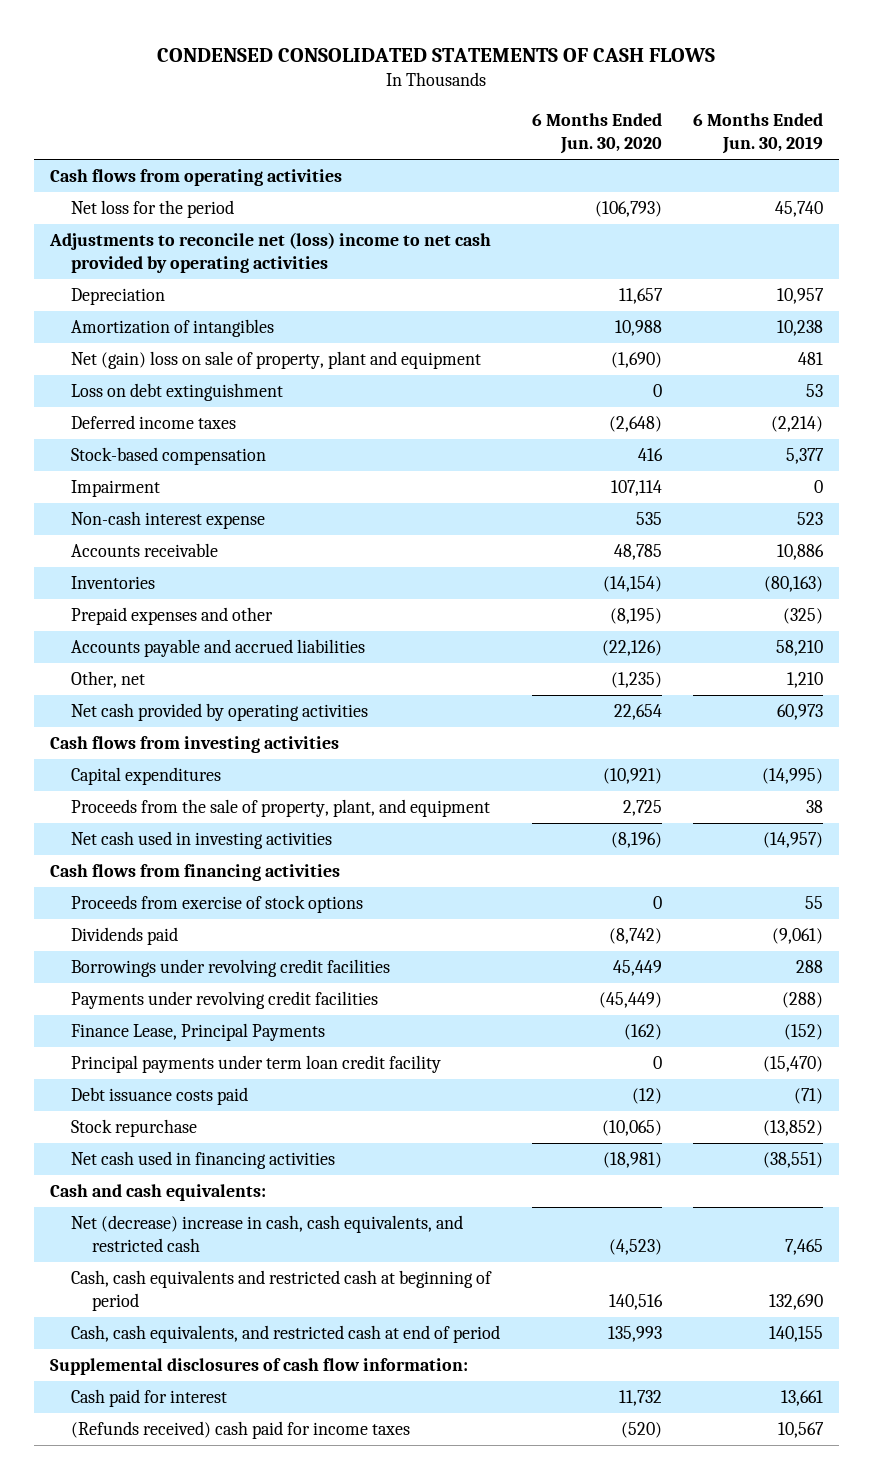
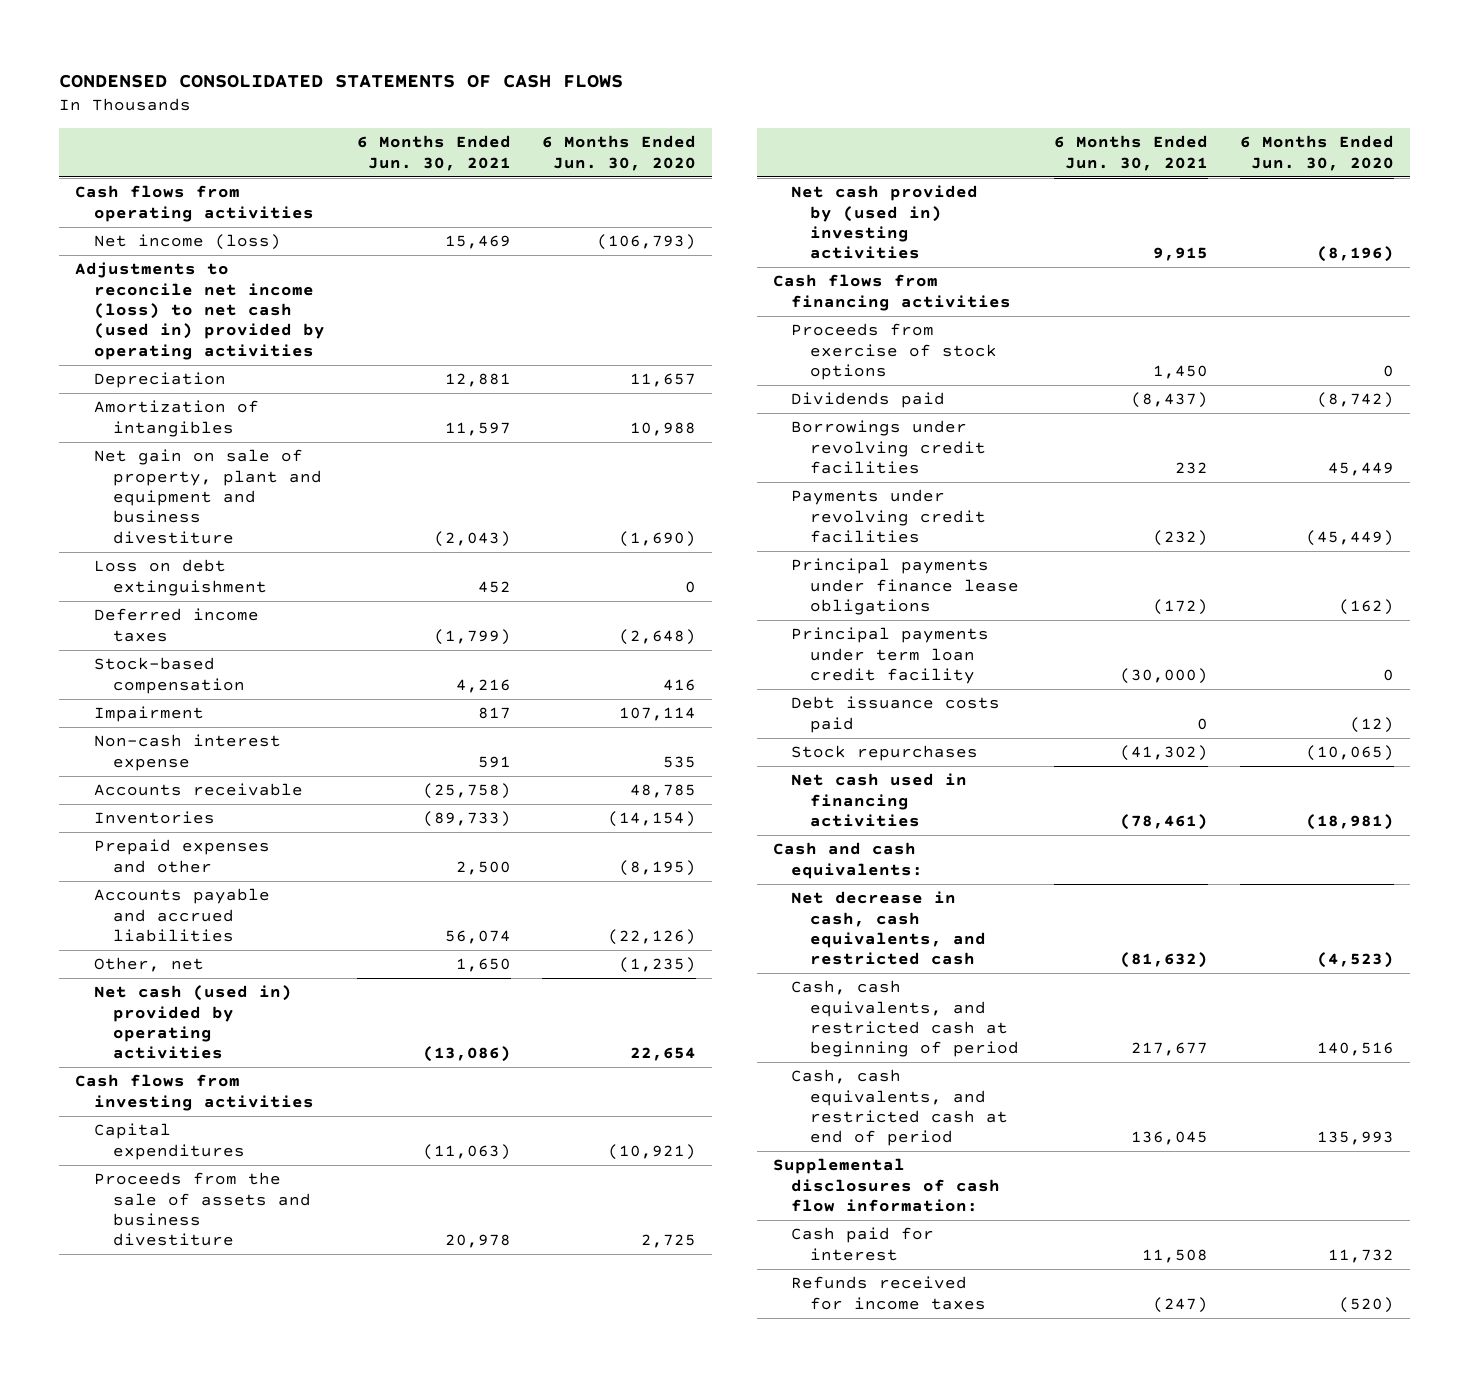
[693,113,824,155] 6 Months Ended Jun. 30, 2019 -> none
none -> [356,135,511,171] 6 Months Ended Jun. 30, 2021
[71,200,235,219] Net loss for the period -> [93,234,281,251] Net income (loss)
[48,232,491,274] Adjustments to reconcile net (loss) income to net cash provided by operating activities -> [74,262,325,360] Adjustments to reconcile net income (loss) to net cash (used in) provided by operating activities
[71,351,482,370] Net (gain) loss on sale of property, plant and equipment -> [93,449,322,544] Net gain on sale of property, plant and equipment and business divestiture
[71,703,369,722] Net cash provided by operating activities -> [93,985,292,1060] Net cash (used in) provided by operating activities
[71,799,491,818] Proceeds from the sale of property, plant, and equipment -> [93,1172,311,1247] Proceeds from the sale of assets and business divestiture
[71,831,333,850] Net cash used in investing activities -> [791,185,979,260] Net cash provided by (used in) investing activities
[71,1023,326,1042] Finance Lease, Principal Payments -> [791,558,1020,616] Principal payments under finance lease obligations
[71,1119,198,1138] Stock repurchase -> [791,745,979,762] Stock repurchases
[71,1215,464,1253] Net (decrease) increase in cash, cash equivalents, and restricted cash -> [791,891,987,966] Net decrease in cash, cash equivalents, and restricted cash
[71,1270,493,1312] Cash, cash equivalents and restricted cash at beginning of period -> [791,980,1020,1058] Cash, cash equivalents, and restricted cash at beginning of period
[71,1421,411,1440] (Refunds received) cash paid for income taxes -> [791,1276,987,1310] Refunds received for income taxes

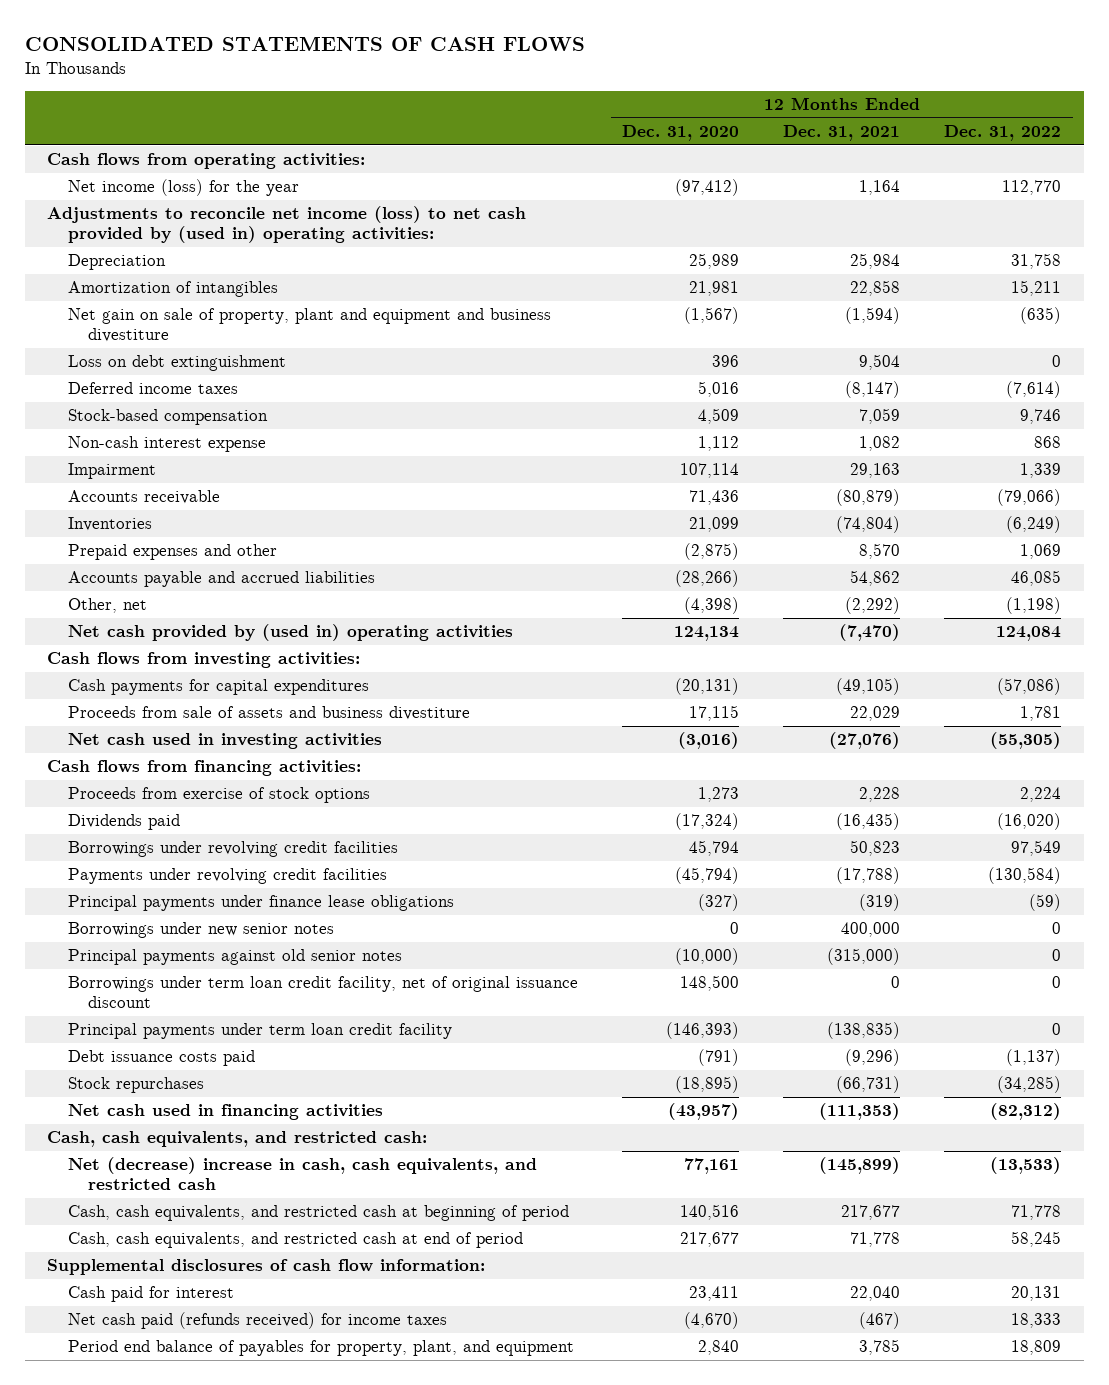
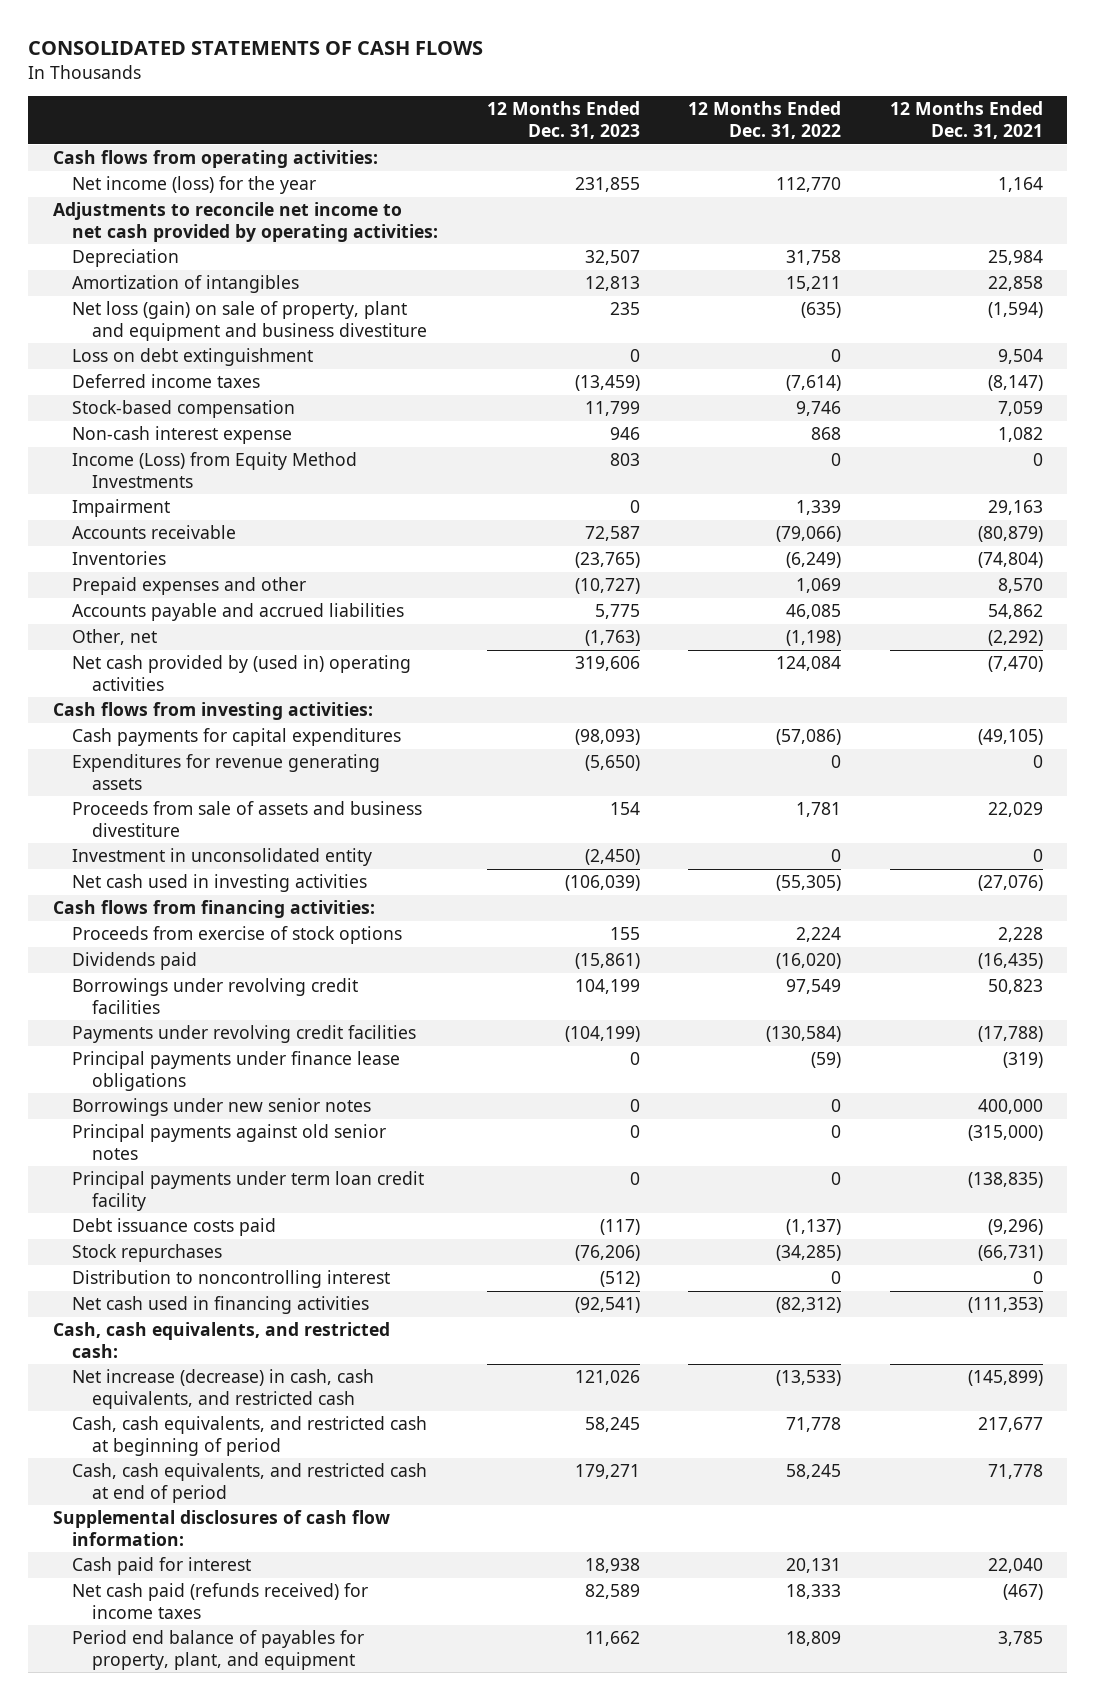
[621,124,739,141] Dec. 31, 2020 -> none
none -> [486,101,640,140] 12 Months Ended Dec. 31, 2023
[47,206,527,244] Adjustments to reconcile net income (loss) to net cash provided by (used in) operating activities: -> [52,202,439,242] Adjustments to reconcile net income to net cash provided by operating activities:
[67,308,551,343] Net gain on sale of property, plant and equipment and business divestiture -> [72,301,427,341] Net loss (gain) on sale of property, plant and equipment and business divestiture
none -> [72,452,358,488] Income (Loss) from Equity Method Investments
none -> [72,754,381,790] Expenditures for revenue generating assets
none -> [72,848,373,867] Investment in unconsolidated entity
[67,976,578,1009] Borrowings under term loan credit facility, net of original issuance discount -> none
none -> [72,1270,391,1289] Distribution to noncontrolling interest
[67,1157,537,1191] Net (decrease) increase in cash, cash equivalents, and restricted cash -> [72,1369,375,1409] Net increase (decrease) in cash, cash equivalents, and restricted cash

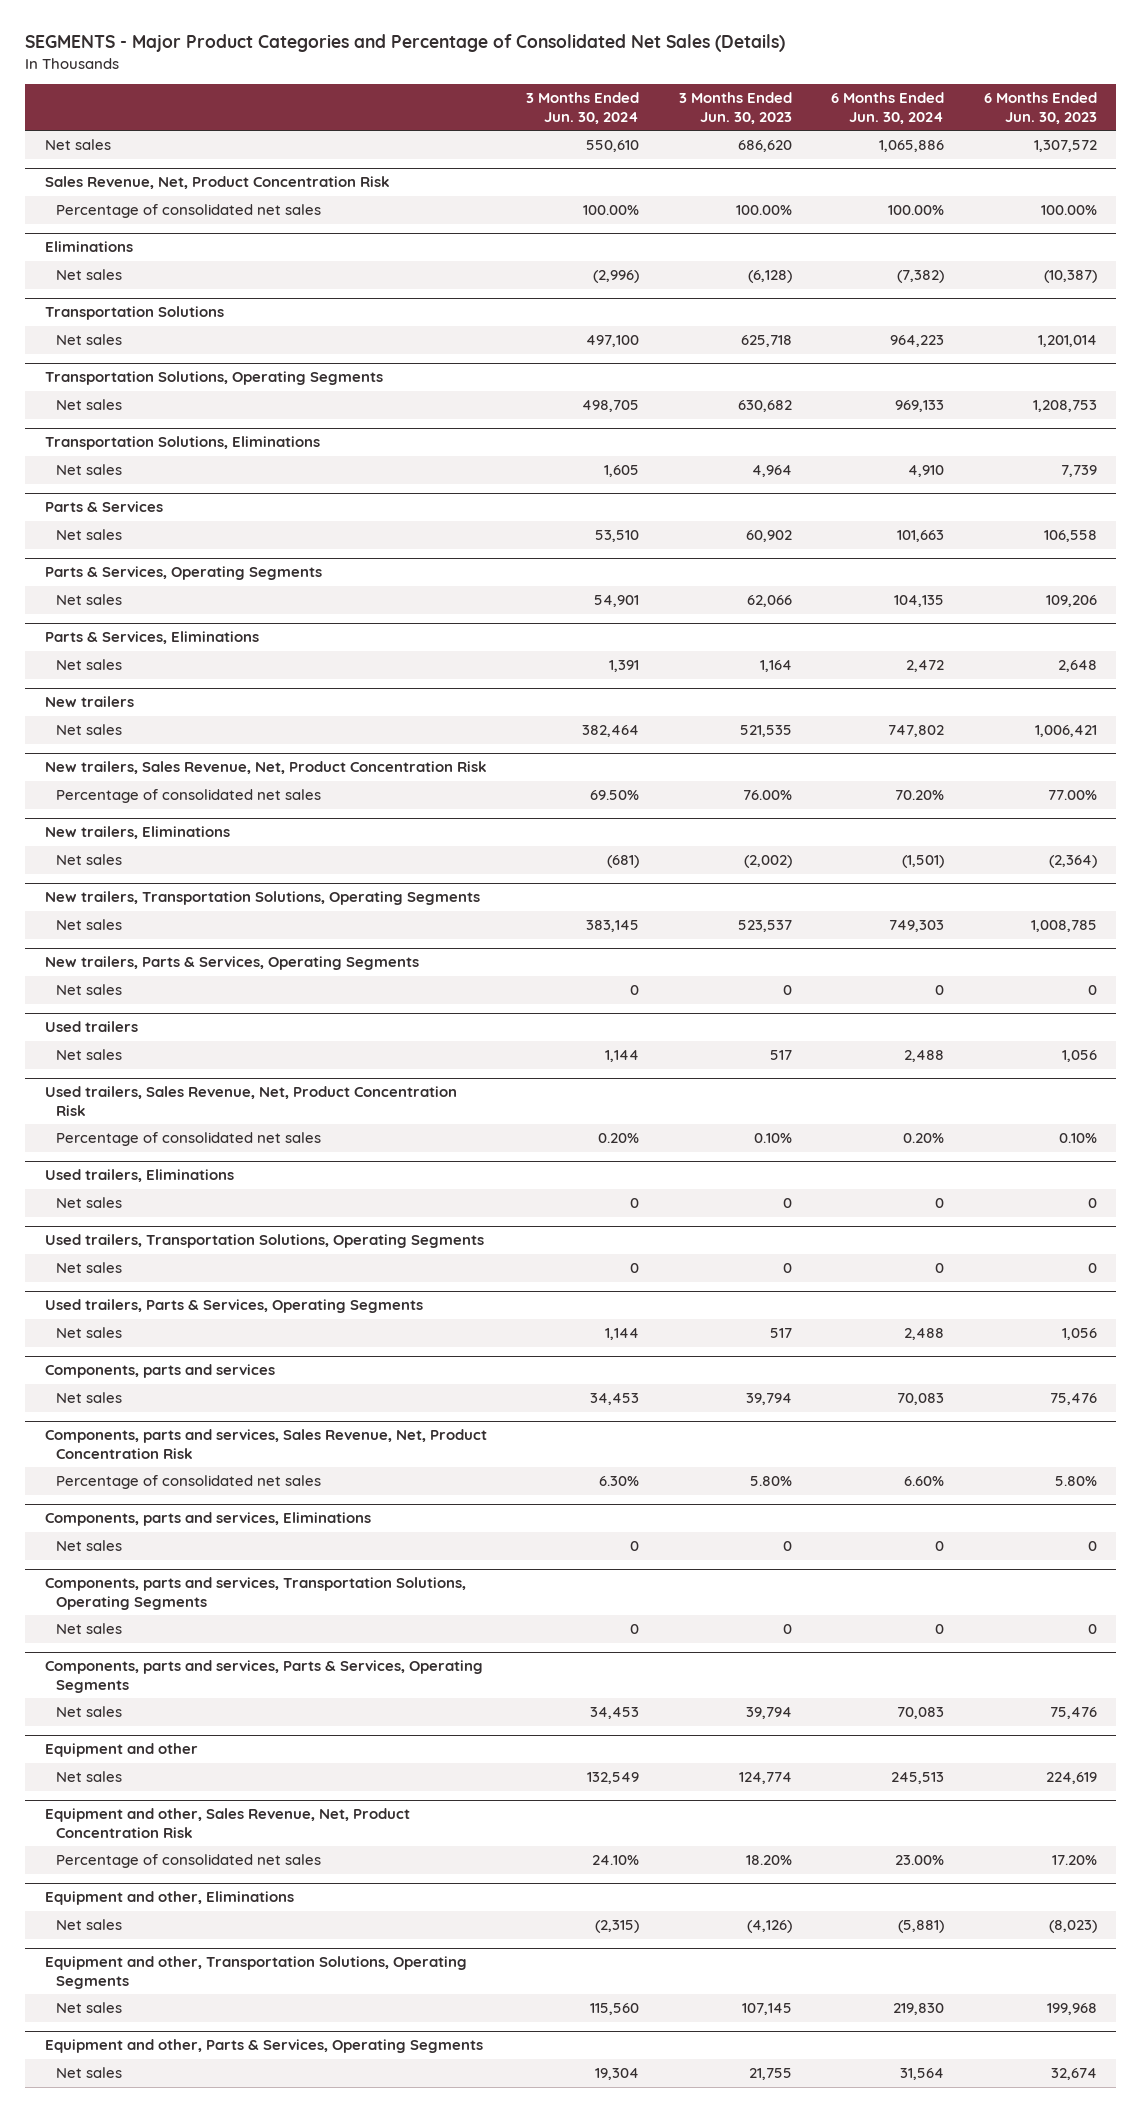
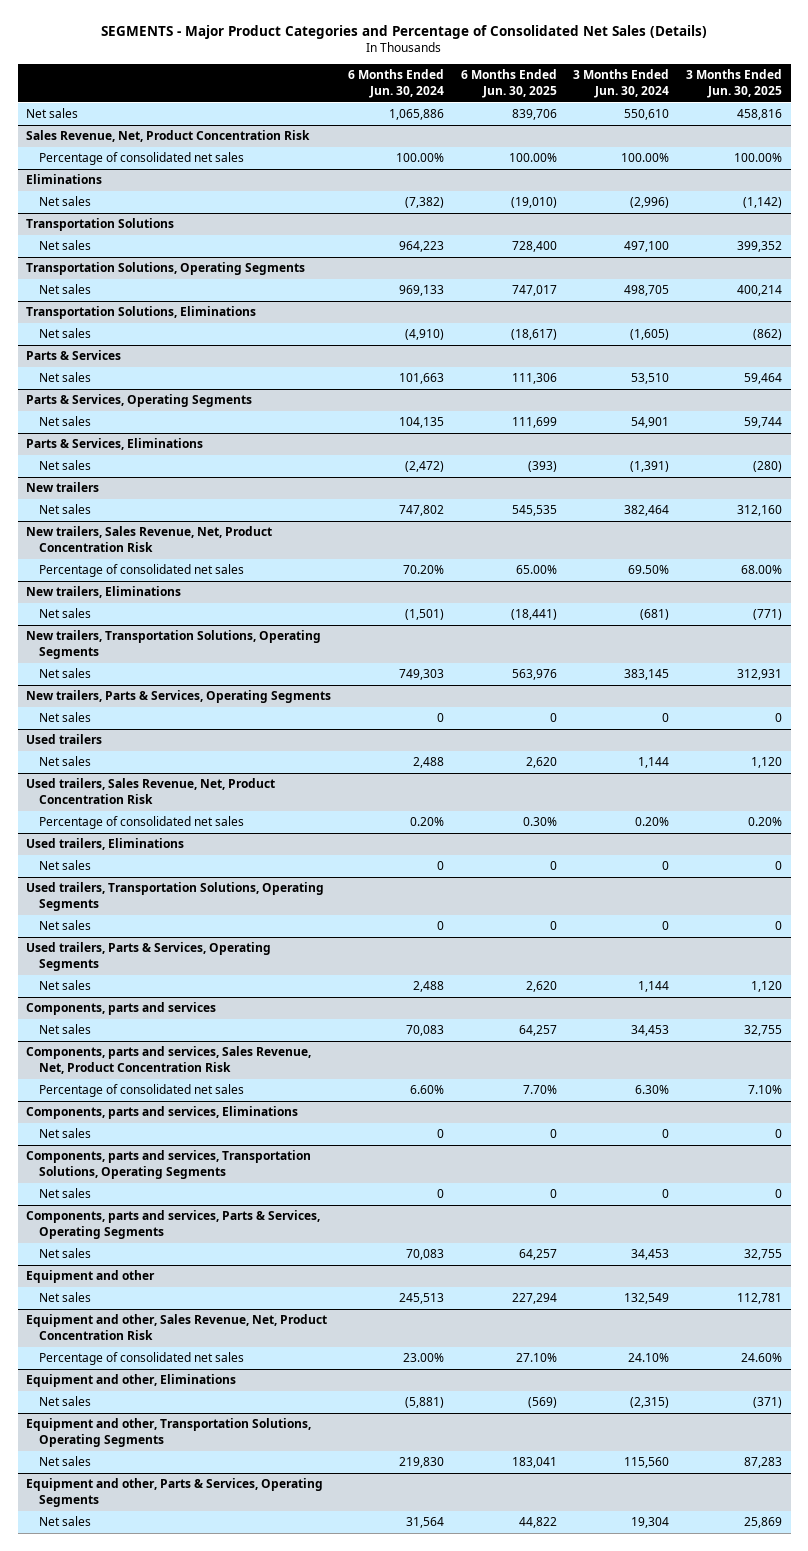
[678,92,792,124] 3 Months Ended Jun. 30, 2023 -> none
[983,92,1097,124] 6 Months Ended Jun. 30, 2023 -> none
none -> [460,69,557,98] 6 Months Ended Jun. 30, 2025
none -> [686,69,783,98] 3 Months Ended Jun. 30, 2025
[604,465,640,478] 1,605 -> [630,329,670,341] (1,605)
[908,465,945,478] 4,910 -> [404,329,444,341] (4,910)
[609,660,640,673] 1,391 -> [630,461,670,473] (1,391)
[906,660,945,673] 2,472 -> [404,461,444,473] (2,472)

